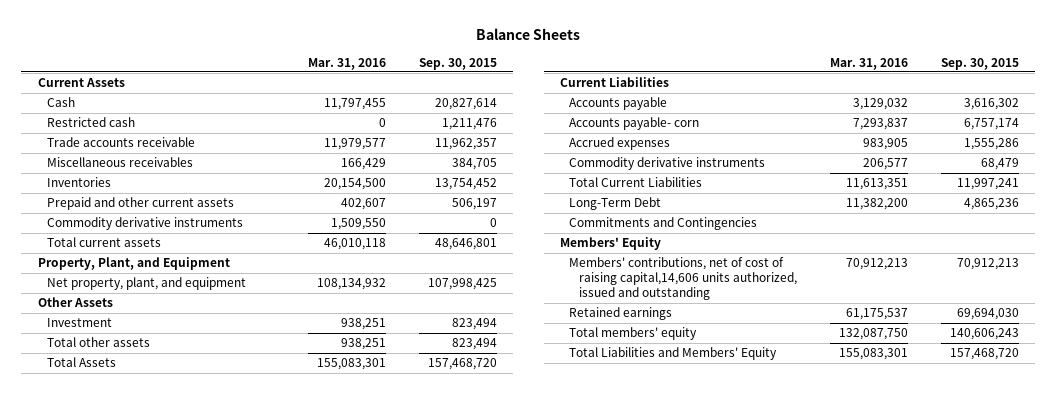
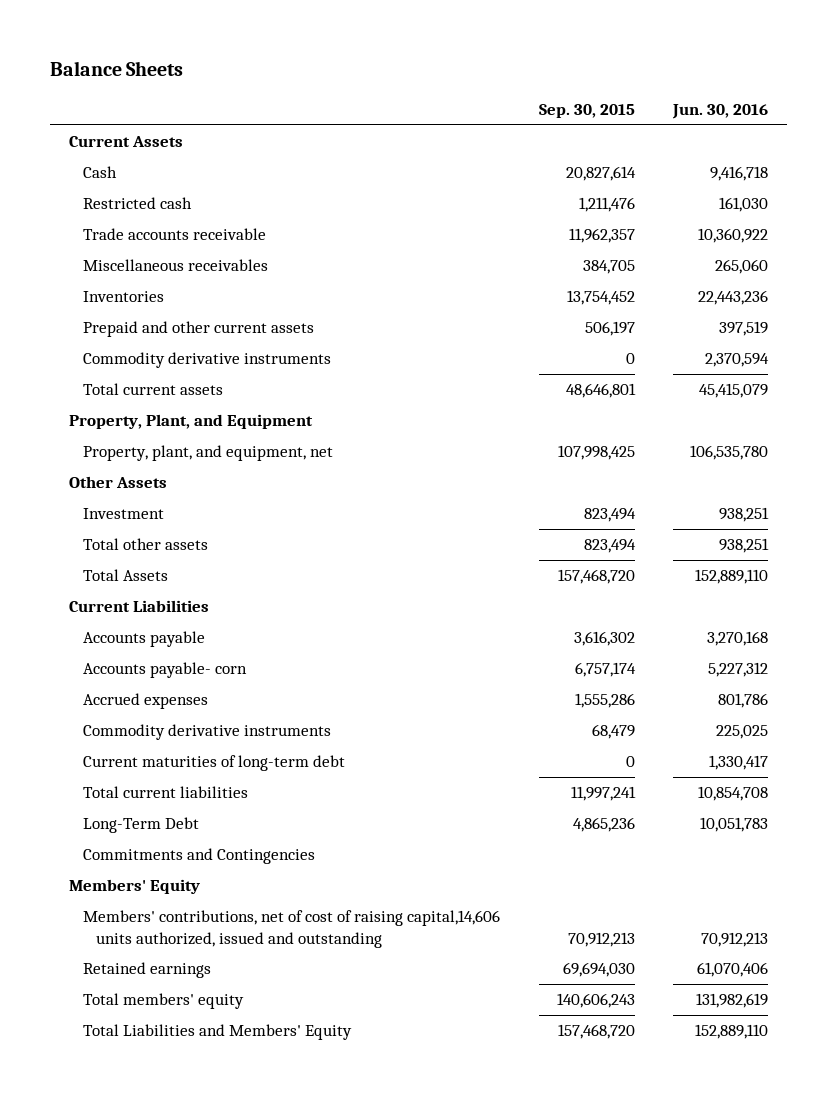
[307,57,386,70] Mar. 31, 2016 -> none
none -> [672,103,769,119] Jun. 30, 2016
[47,277,247,291] Net property, plant, and equipment -> [82,445,333,462] Property, plant, and equipment, net
none -> [82,755,345,772] Current maturities of long-term debt
[569,177,703,188] Total Current Liabilities -> [82,786,248,799] Total current liabilities

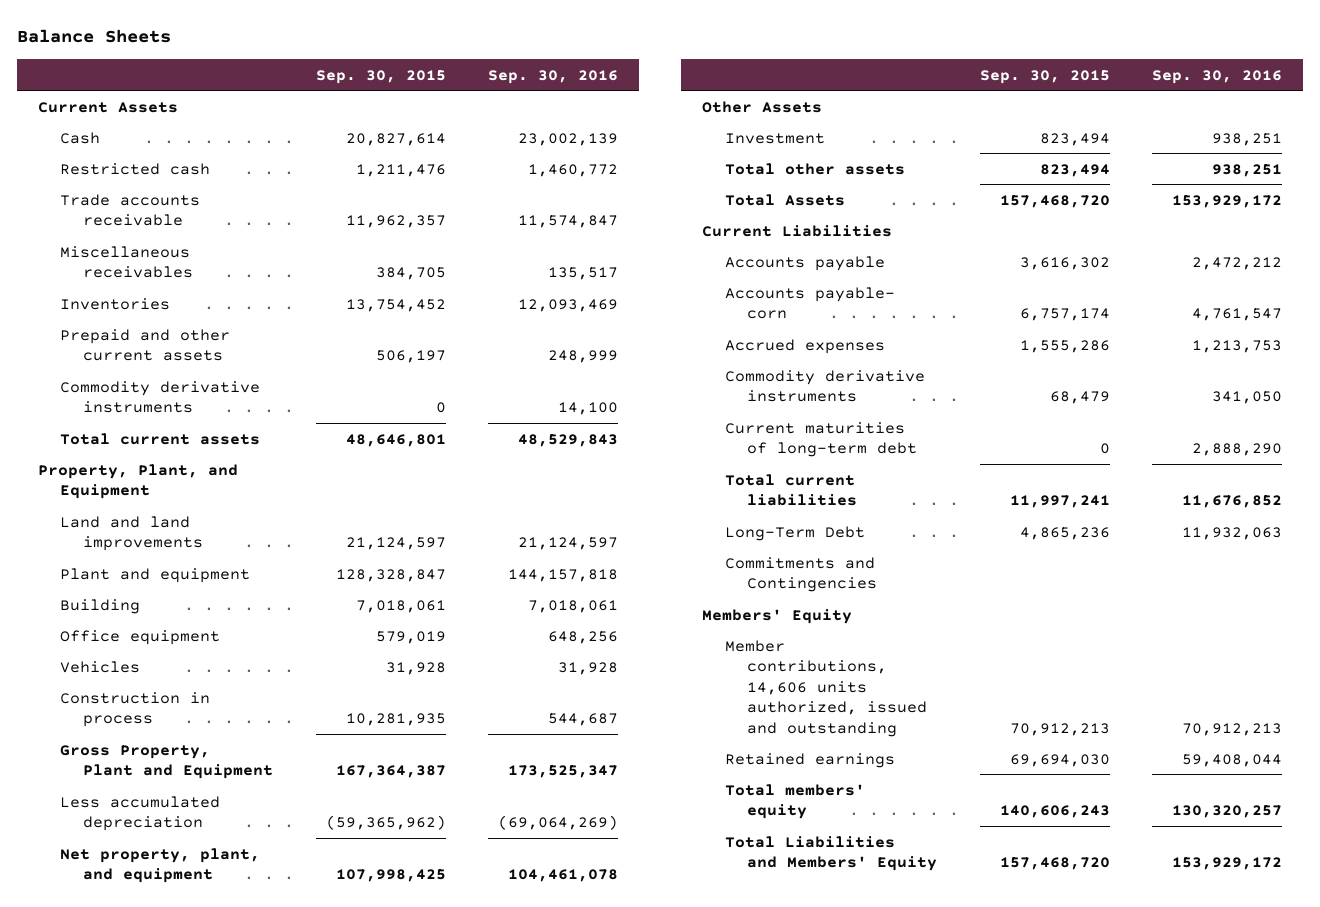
[672,103,769,119] Jun. 30, 2016 -> none
none -> [488,69,619,84] Sep. 30, 2016
none -> [60,515,204,552] Land and land improvements
none -> [60,567,251,583] Plant and equipment
none -> [60,598,141,614] Building
none -> [60,629,221,645] Office equipment
none -> [60,660,141,673] Vehicles
none -> [60,691,211,728] Construction in process
none -> [60,744,274,780] Gross Property, Plant and Equipment
none -> [60,795,221,832] Less accumulated depreciation
[82,445,333,462] Property, plant, and equipment, net -> [60,847,261,884] Net property, plant, and equipment
[82,910,500,948] Members' contributions, net of cost of raising capital,14,606 units authorized, issued and outstanding -> [724,639,928,737] Member contributions, 14,606 units authorized, issued and outstanding

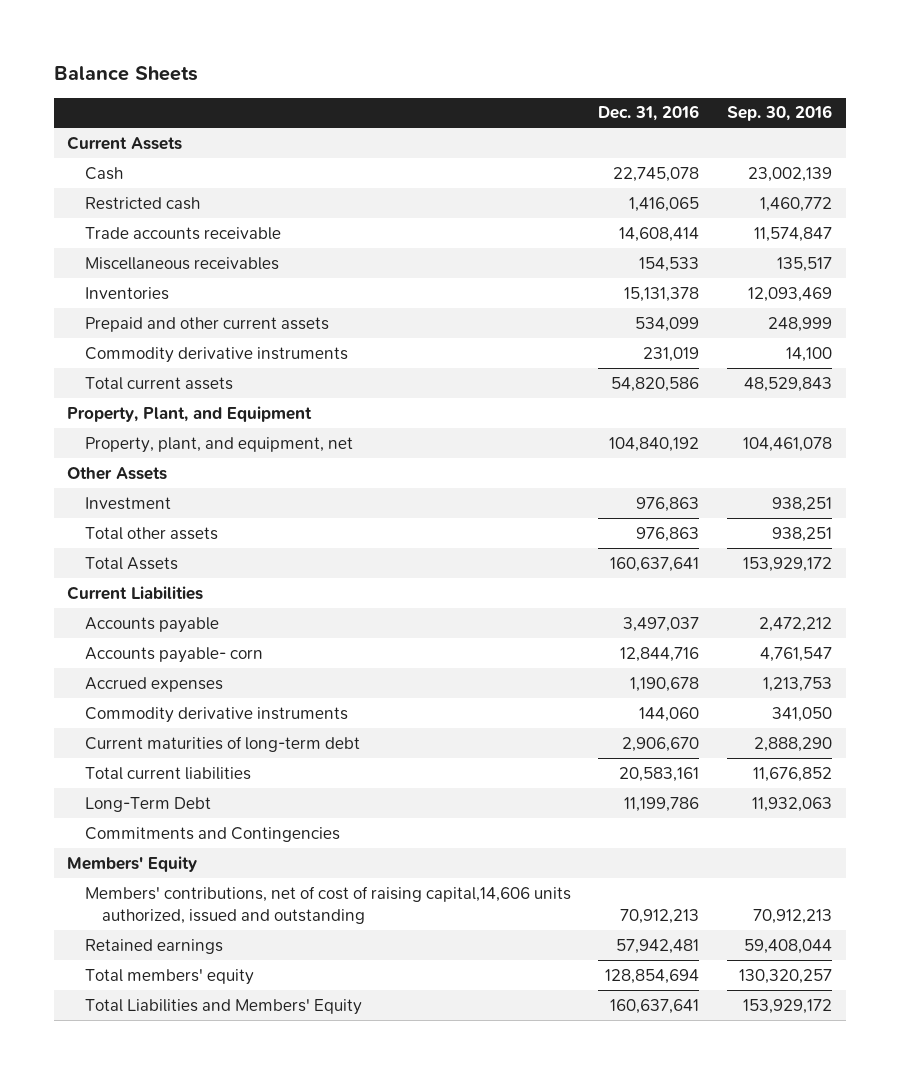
[315,69,446,84] Sep. 30, 2015 -> none
none -> [598,105,700,122] Dec. 31, 2016
[60,515,204,552] Land and land improvements -> none
[60,567,251,583] Plant and equipment -> none
[60,598,141,614] Building -> none
[60,629,221,645] Office equipment -> none
[60,660,141,673] Vehicles -> none
[60,691,211,728] Construction in process -> none
[60,744,274,780] Gross Property, Plant and Equipment -> none
[60,795,221,832] Less accumulated depreciation -> none
[60,847,261,884] Net property, plant, and equipment -> [84,436,353,453] Property, plant, and equipment, net
[724,639,928,737] Member contributions, 14,606 units authorized, issued and outstanding -> [84,885,571,924] Members' contributions, net of cost of raising capital,14,606 units authorized, issued and outstanding

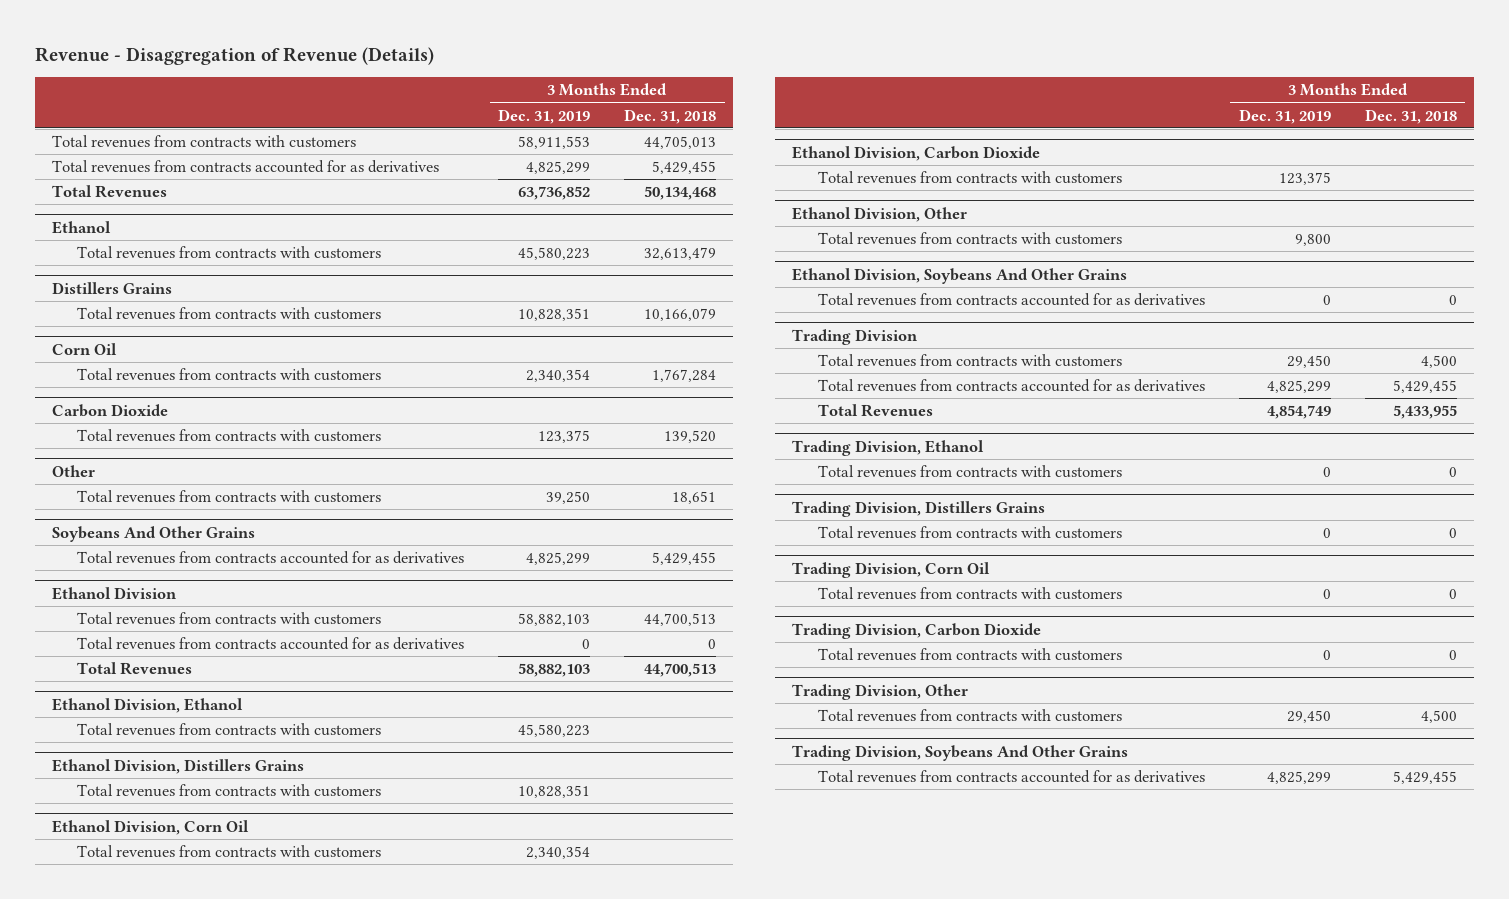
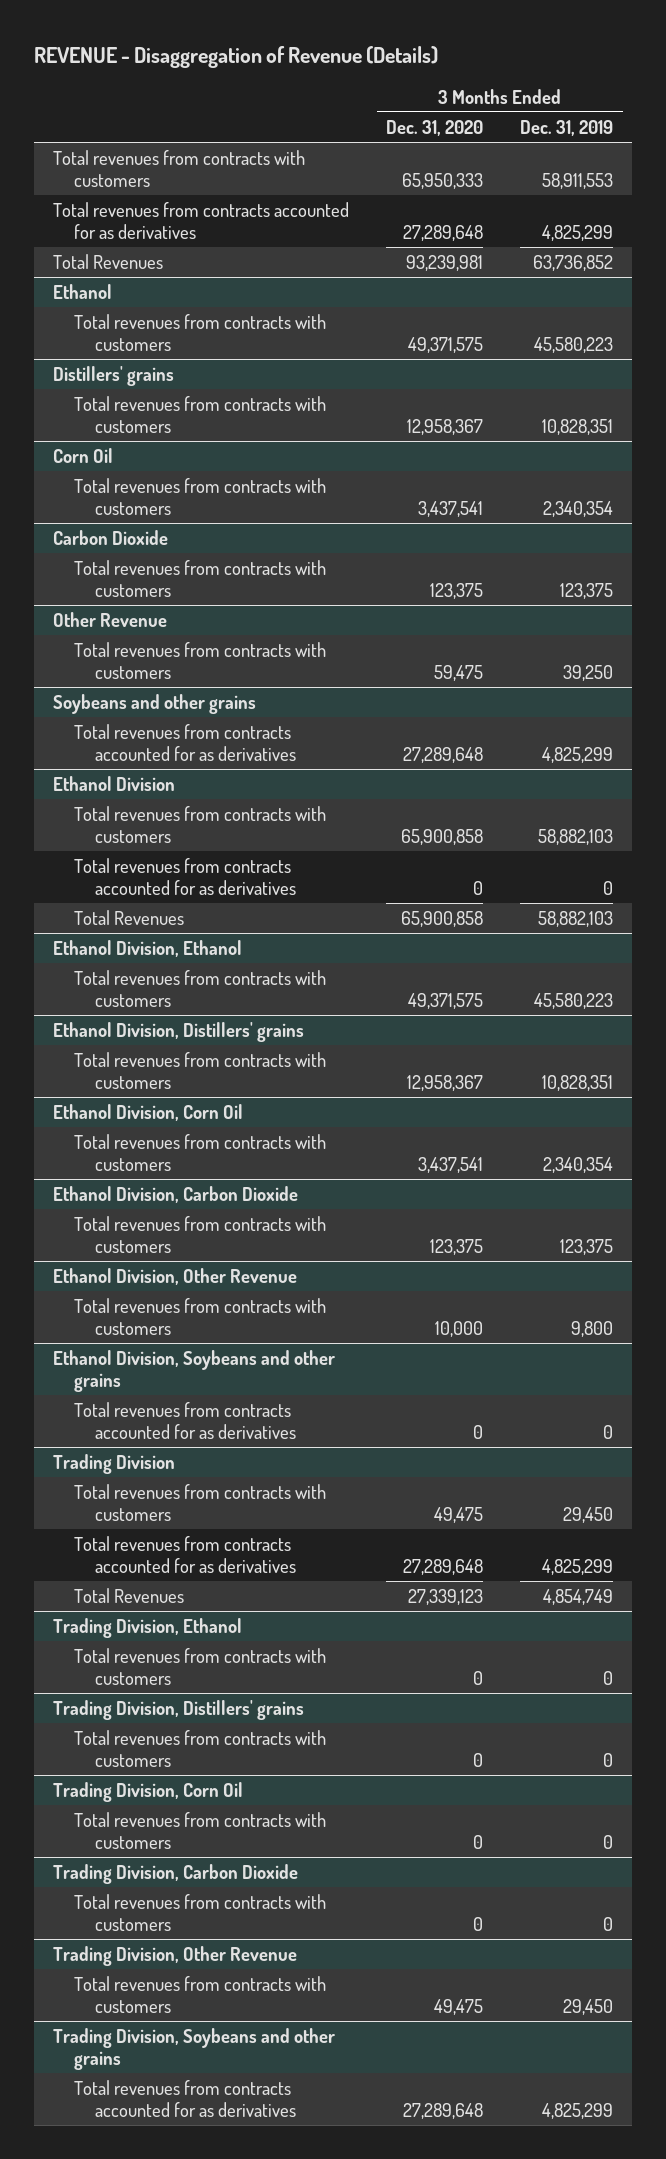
[34,46,434,65] Revenue - Disaggregation of Revenue (Details) -> [33,45,438,68] REVENUE - Disaggregation of Revenue (Details)
[624,108,717,124] Dec. 31, 2018 -> none
none -> [385,119,483,136] Dec. 31, 2020
[51,281,172,294] Distillers Grains -> [52,366,174,387] Distillers' grains
[51,464,95,477] Other -> [52,612,167,628] Other Revenue
[51,525,255,542] Soybeans And Other Grains -> [52,694,256,715] Soybeans and other grains
[51,758,304,774] Ethanol Division, Distillers Grains -> [52,1022,304,1043] Ethanol Division, Distillers' grains
[792,206,968,222] Ethanol Division, Other -> [52,1268,297,1286] Ethanol Division, Other Revenue
[792,267,1128,284] Ethanol Division, Soybeans And Other Grains -> [52,1350,335,1392] Ethanol Division, Soybeans and other grains
[792,500,1046,517] Trading Division, Distillers Grains -> [52,1700,304,1721] Trading Division, Distillers' grains
[792,683,969,700] Trading Division, Other -> [52,1946,297,1967] Trading Division, Other Revenue
[792,744,1129,761] Trading Division, Soybeans And Other Grains -> [52,2028,335,2070] Trading Division, Soybeans and other grains

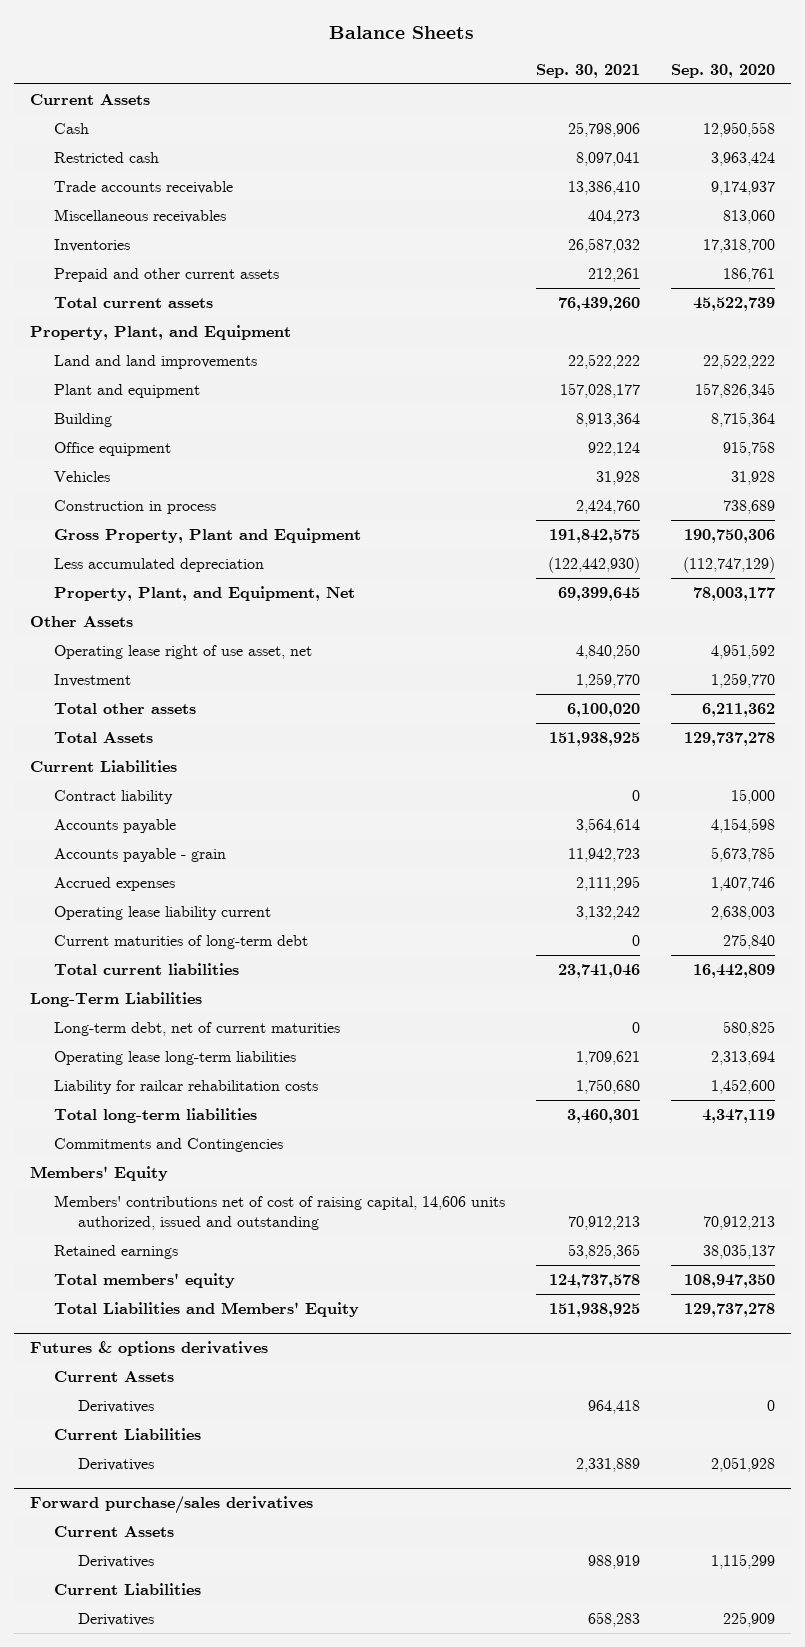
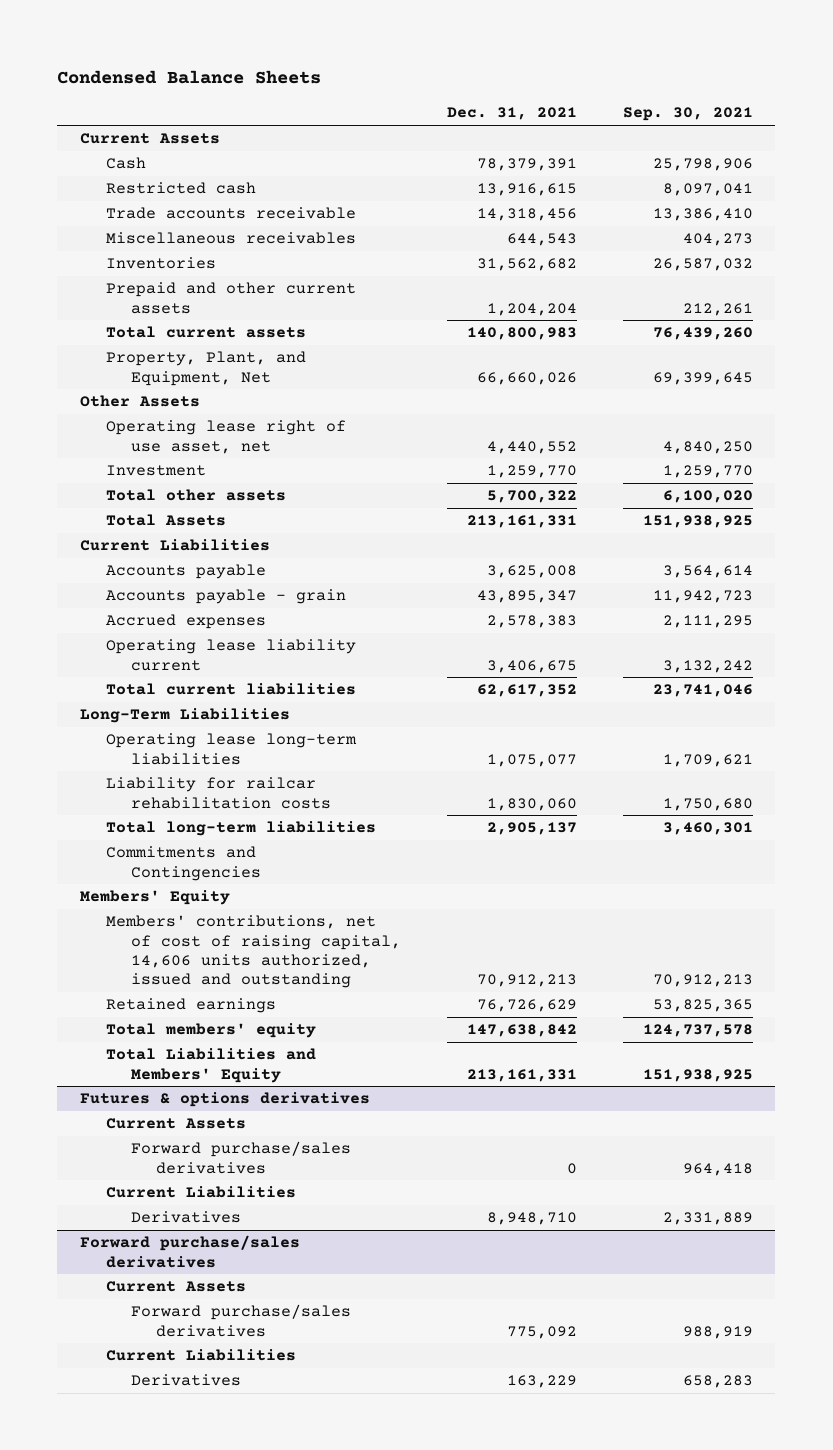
[329,25,475,39] Balance Sheets -> [57,70,322,85] Condensed Balance Sheets
[671,63,776,78] Sep. 30, 2020 -> none
none -> [446,107,577,121] Dec. 31, 2021
[29,325,291,341] Property, Plant, and Equipment -> none
[53,355,257,370] Land and land improvements -> none
[53,384,200,399] Plant and equipment -> none
[53,413,112,428] Building -> none
[53,442,171,457] Office equipment -> none
[53,471,110,483] Vehicles -> none
[53,500,216,515] Construction in process -> none
[53,528,361,544] Gross Property, Plant and Equipment -> none
[53,558,264,573] Less accumulated depreciation -> none
[53,790,173,805] Contract liability -> none
[53,935,308,950] Current maturities of long-term debt -> none
[53,1022,340,1037] Long-term debt, net of current maturities -> none
[53,1195,505,1231] Members' contributions net of cost of raising capital, 14,606 units authorized, issued and outstanding -> [105,915,402,989] Members' contributions, net of cost of raising capital, 14,606 units authorized, issued and outstanding
[78,1400,155,1414] Derivatives -> [131,1141,352,1174] Forward purchase/sales derivatives
[78,1555,155,1569] Derivatives -> [131,1304,352,1337] Forward purchase/sales derivatives

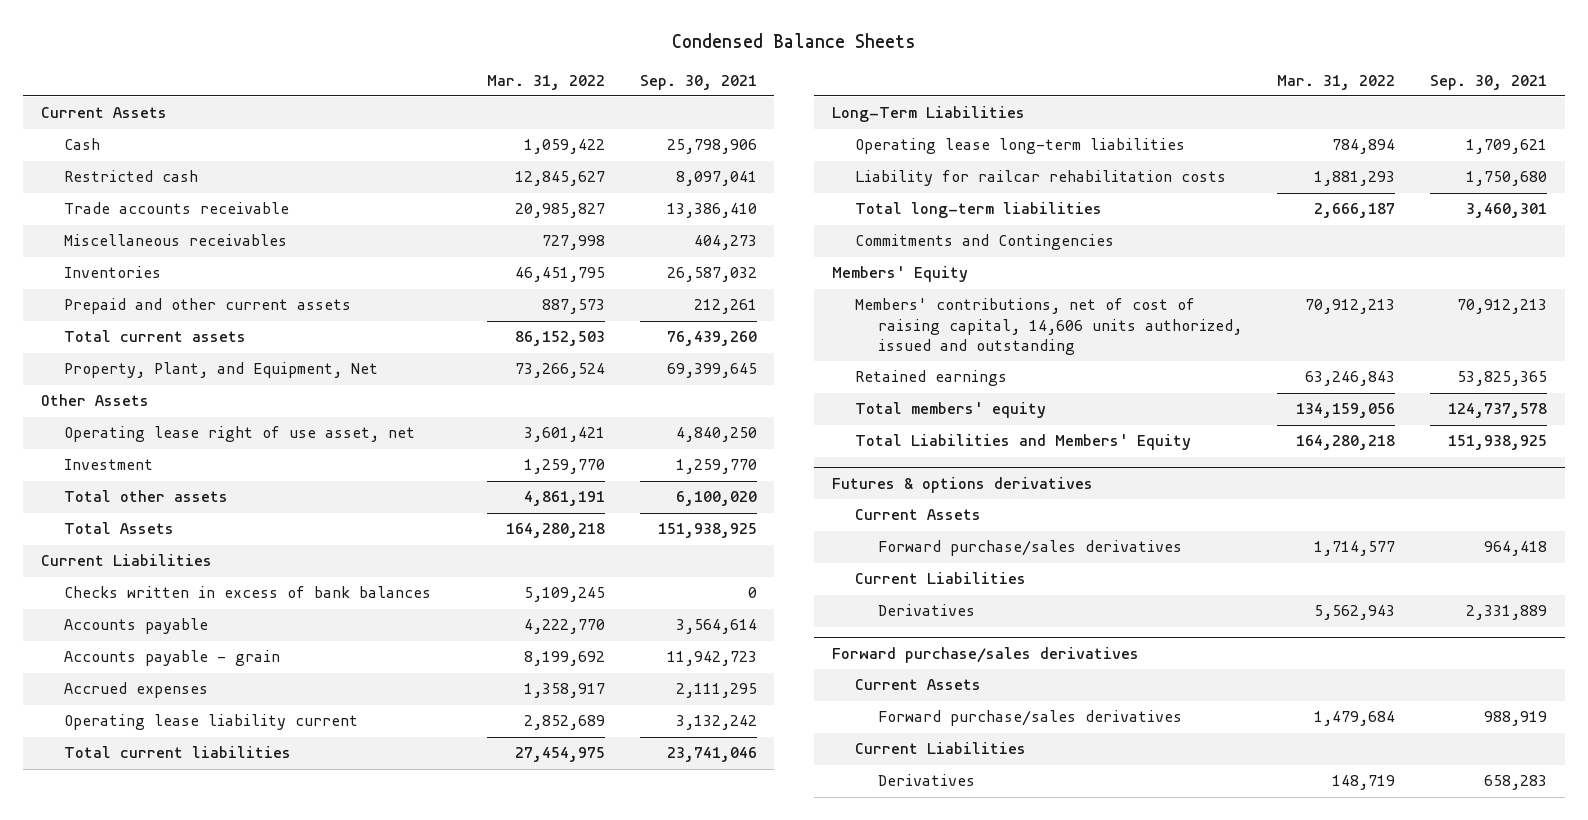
[446,107,577,121] Dec. 31, 2021 -> none
none -> [486,74,605,90] Mar. 31, 2022
none -> [64,586,432,599] Checks written in excess of bank balances

